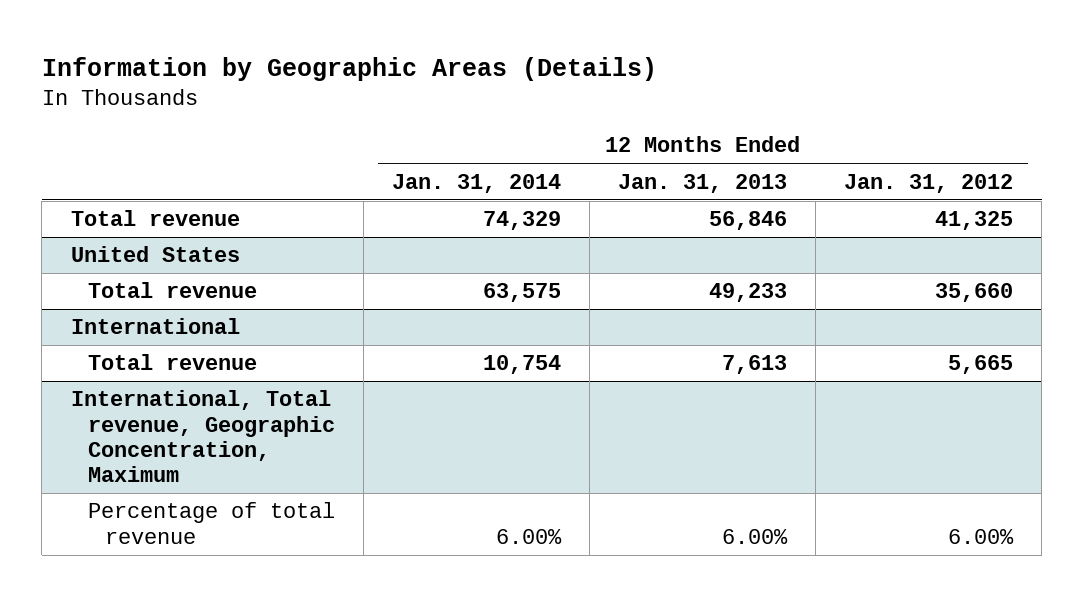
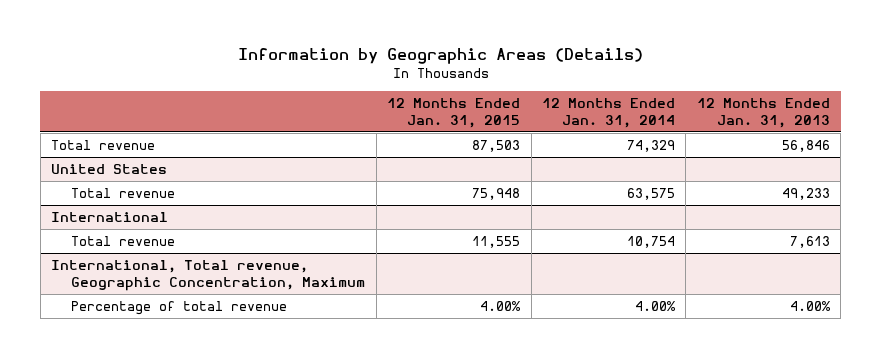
[844,173,1014,193] Jan. 31, 2012 -> none
none -> [387,98,521,128] 12 Months Ended Jan. 31, 2015
[495,528,562,544] 6.00% -> [634,301,676,312] 4.00%
[722,528,789,544] 6.00% -> [789,301,831,312] 4.00%

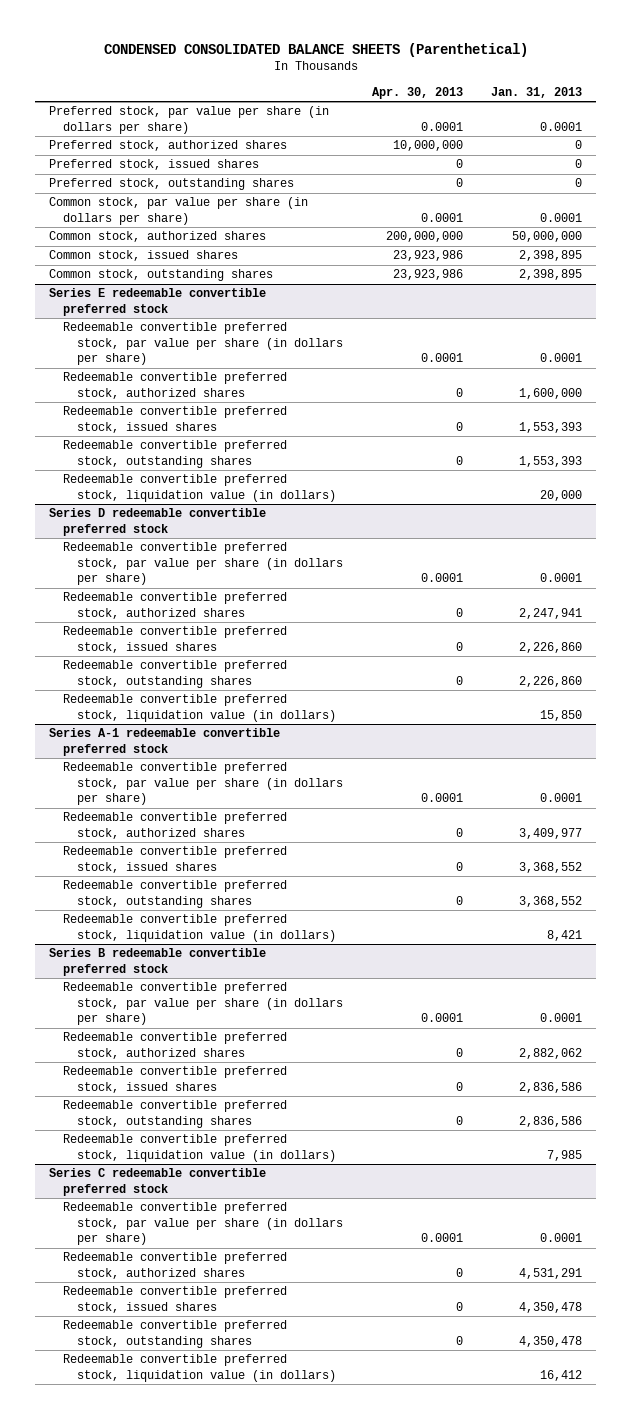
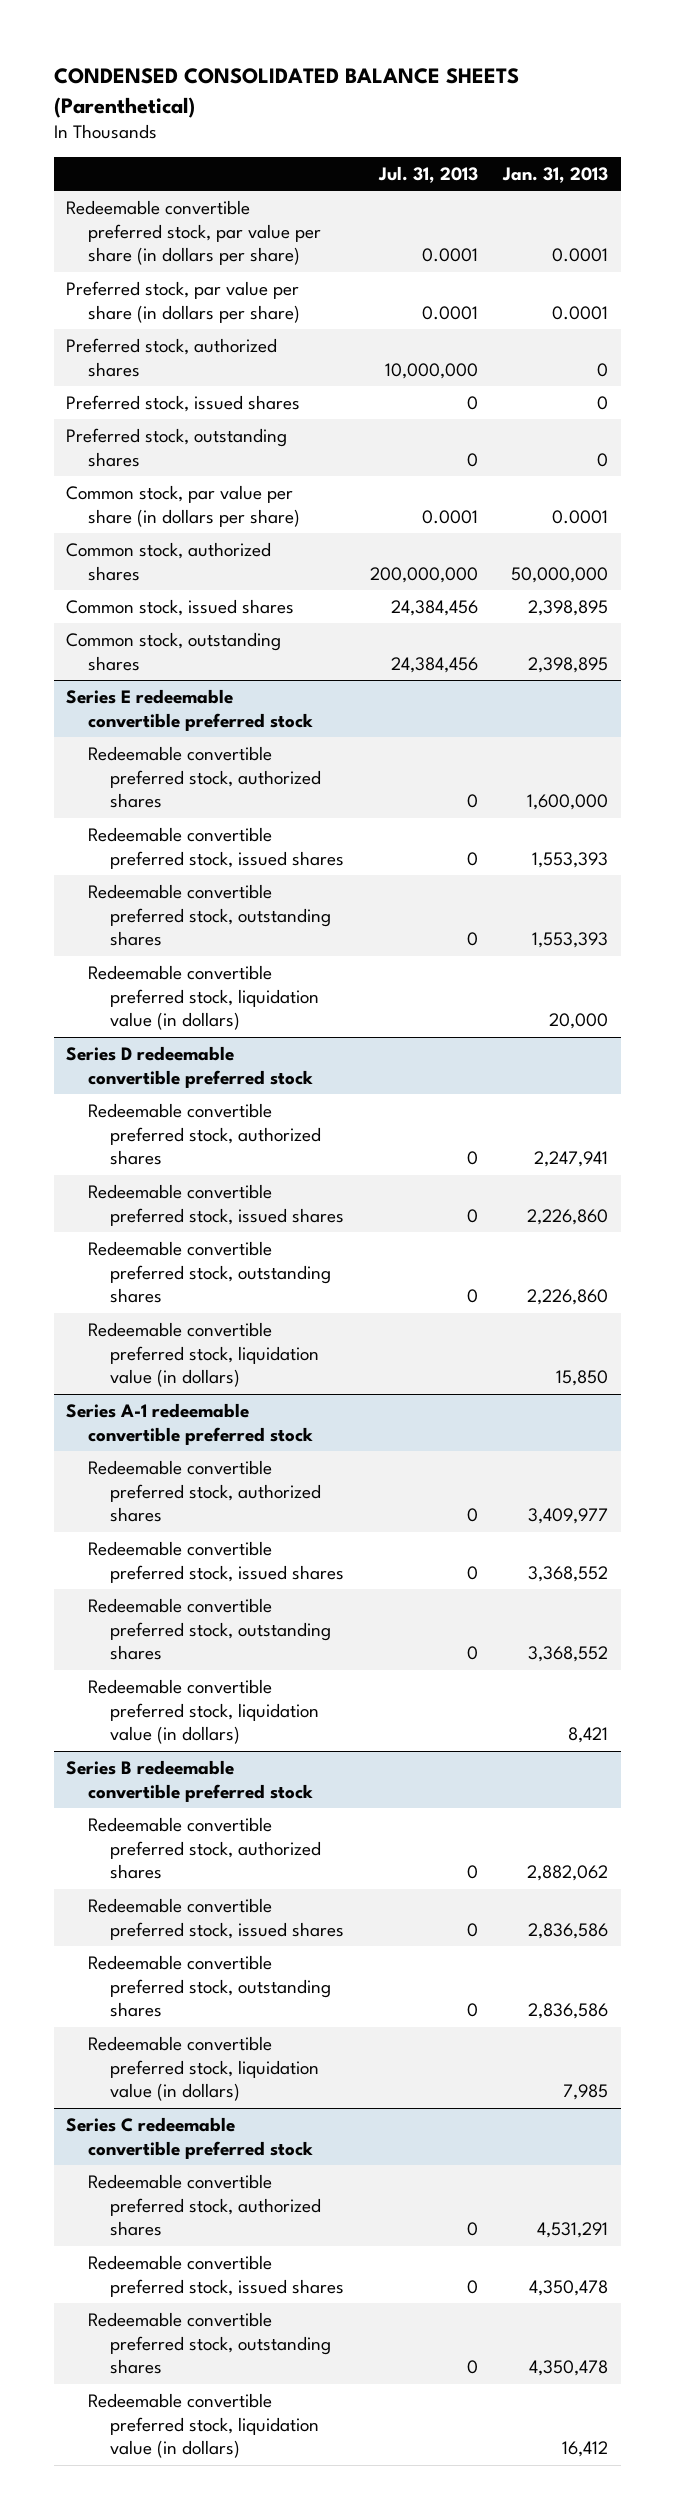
[371,86,463,99] Apr. 30, 2013 -> none
none -> [377,166,478,184] Jul. 31, 2013
none -> [66,199,322,266] Redeemable convertible preferred stock, par value per share (in dollars per share)
[63,322,344,366] Redeemable convertible preferred stock, par value per share (in dollars per share) -> none
[63,542,344,586] Redeemable convertible preferred stock, par value per share (in dollars per share) -> none
[63,762,344,806] Redeemable convertible preferred stock, par value per share (in dollars per share) -> none
[63,982,344,1026] Redeemable convertible preferred stock, par value per share (in dollars per share) -> none
[63,1202,344,1246] Redeemable convertible preferred stock, par value per share (in dollars per share) -> none

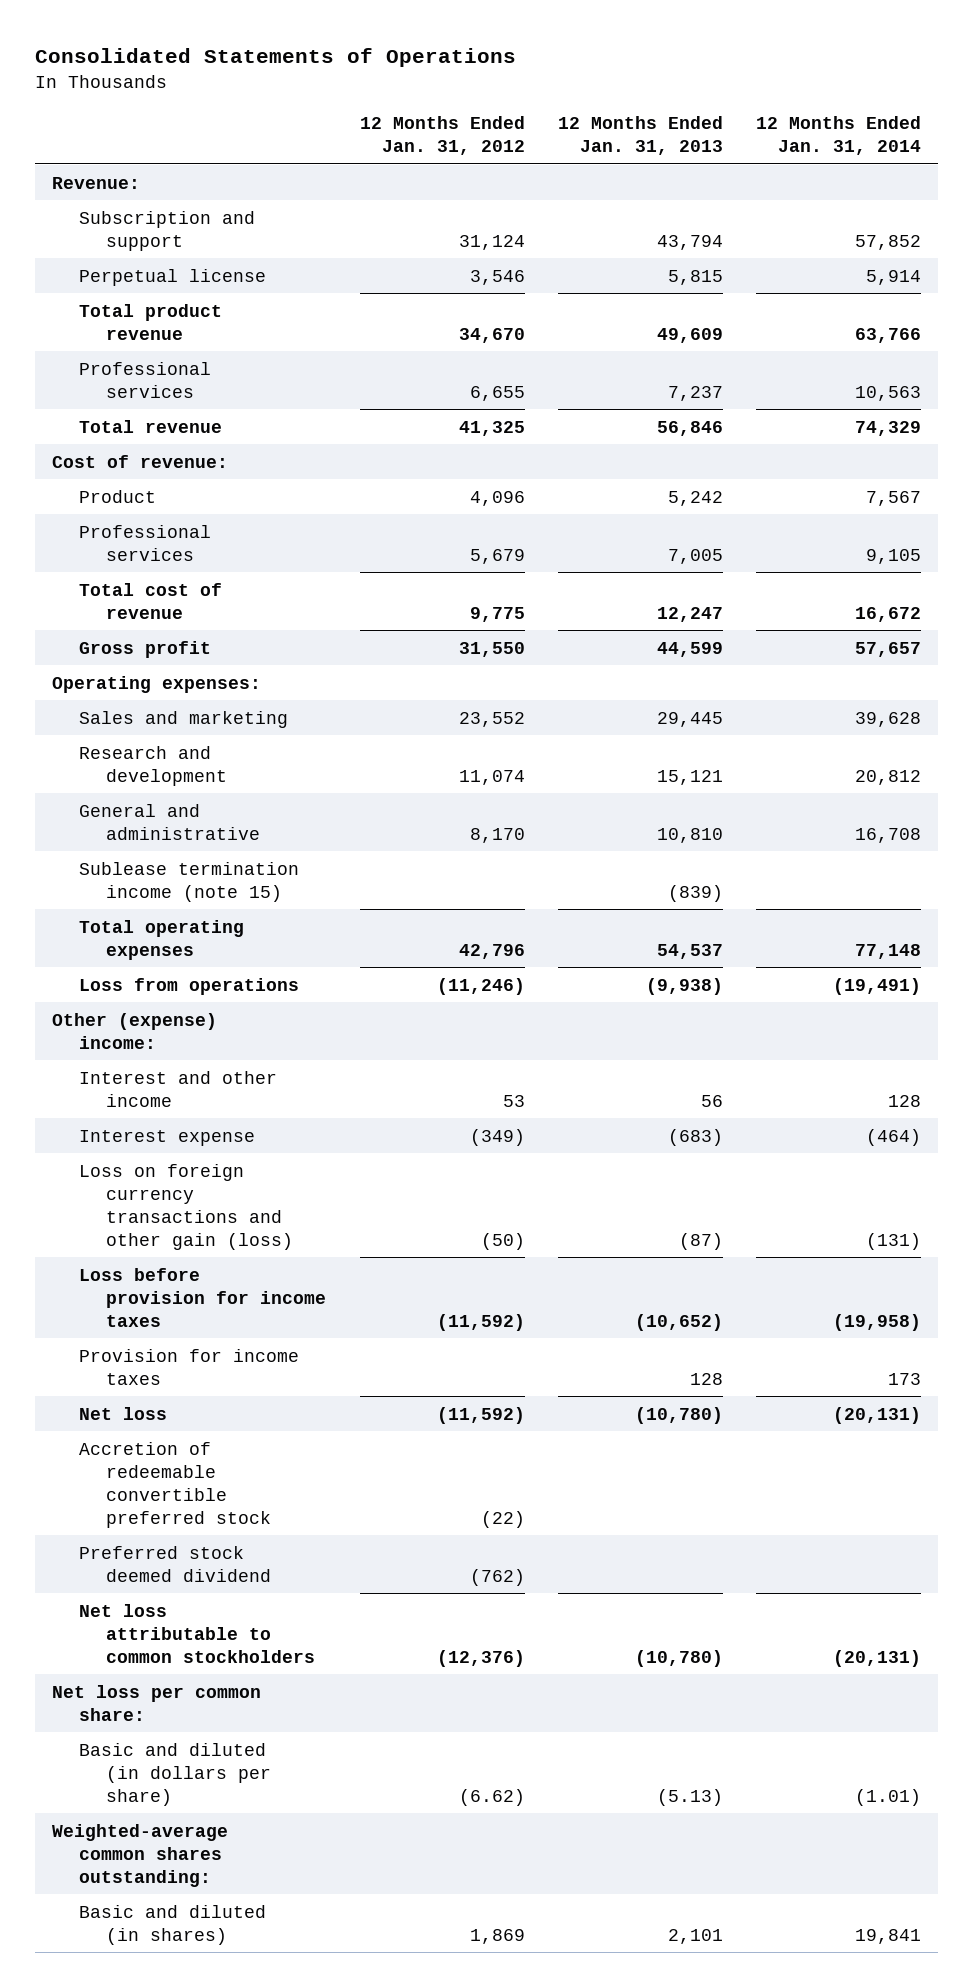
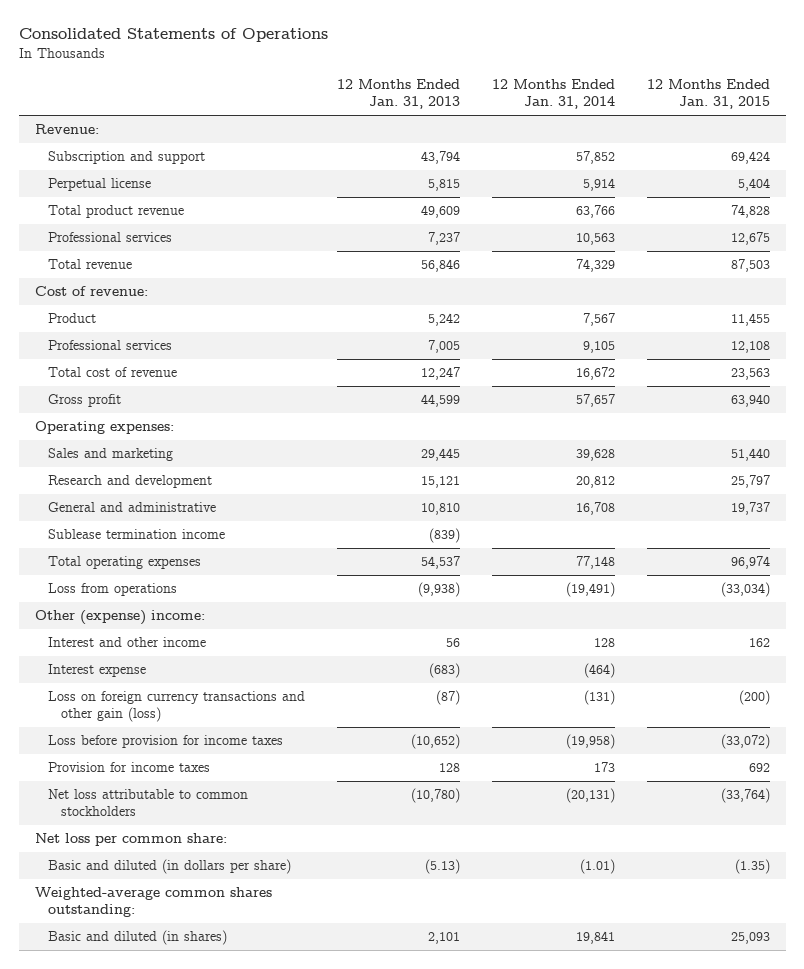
[359,116,525,156] 12 Months Ended Jan. 31, 2012 -> none
none -> [646,79,770,110] 12 Months Ended Jan. 31, 2015
[79,861,300,902] Sublease termination income (note 15) -> [47,529,225,540] Sublease termination income
[79,1406,168,1420] Net loss -> none
[79,1441,272,1528] Accretion of redeemable convertible preferred stock -> none
[79,1545,272,1582] Preferred stock deemed dividend -> none

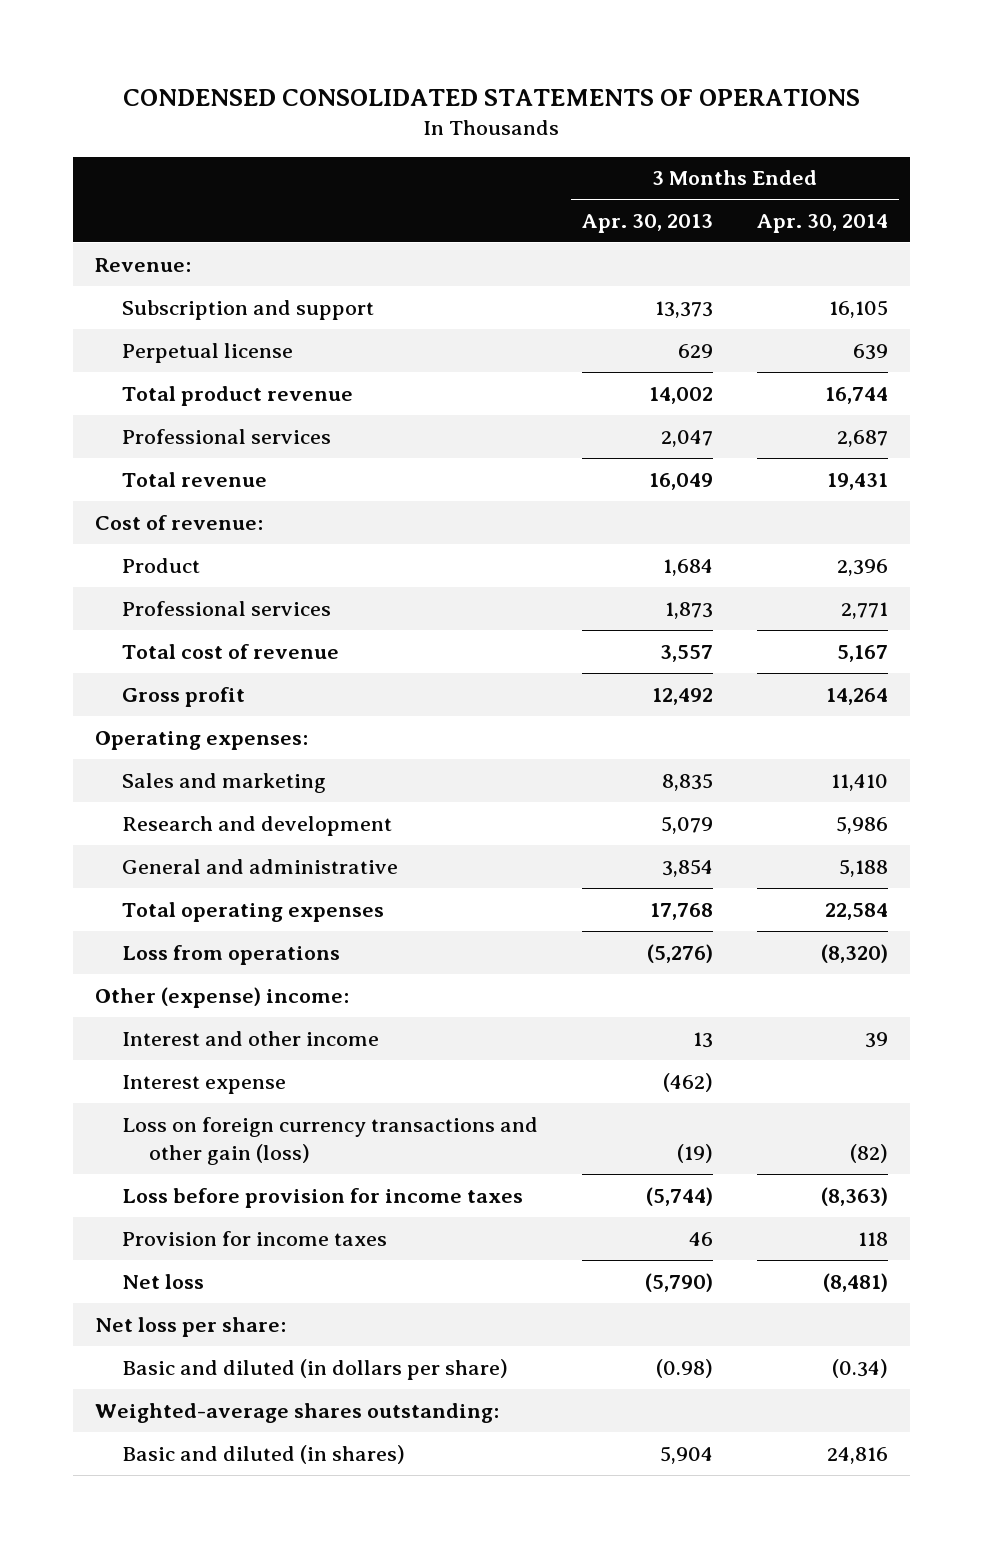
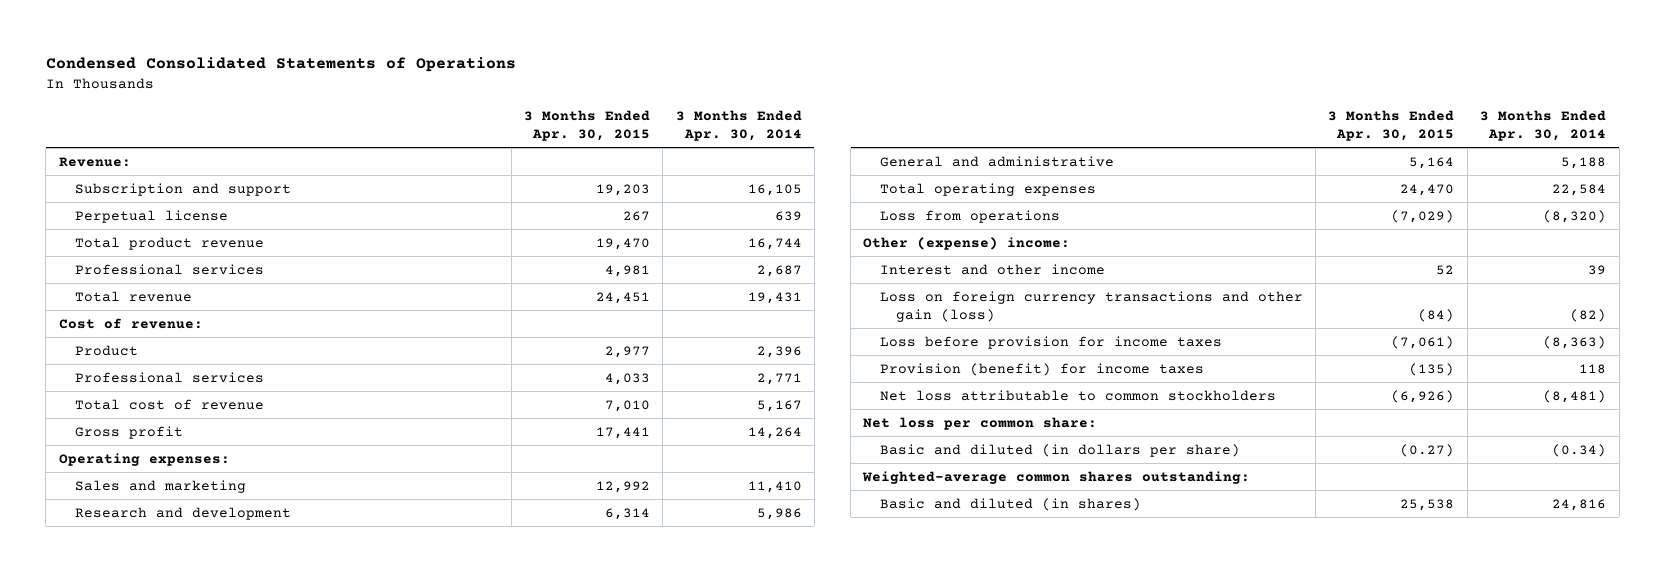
[123,89,861,107] CONDENSED CONSOLIDATED STATEMENTS OF OPERATIONS -> [45,57,516,73] Condensed Consolidated Statements of Operations
[581,214,713,234] Apr. 30, 2013 -> none
none -> [523,110,650,141] 3 Months Ended Apr. 30, 2015
[121,1074,286,1094] Interest expense -> none
[121,1230,387,1246] Provision for income taxes -> [879,362,1204,376] Provision (benefit) for income taxes
[121,1273,204,1289] Net loss -> [879,389,1276,401] Net loss attributable to common stockholders
[94,1316,286,1337] Net loss per share: -> [863,416,1098,430] Net loss per common share:
[94,1402,499,1423] Weighted-average shares outstanding: -> [862,470,1251,484] Weighted-average common shares outstanding:

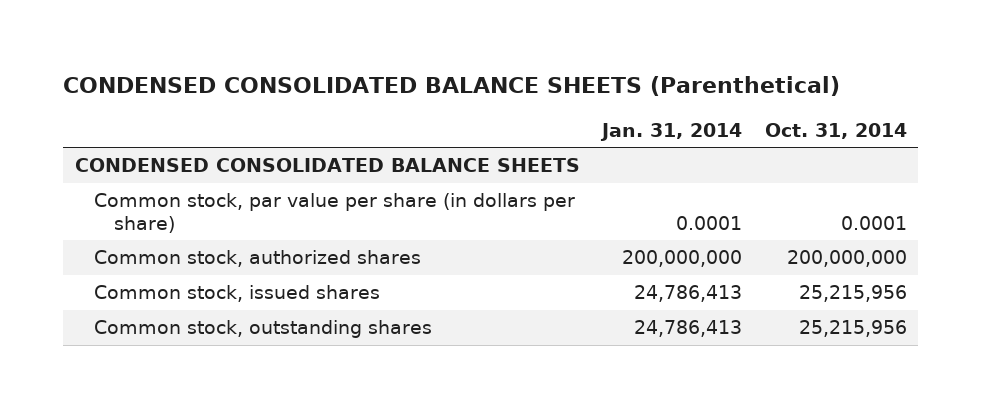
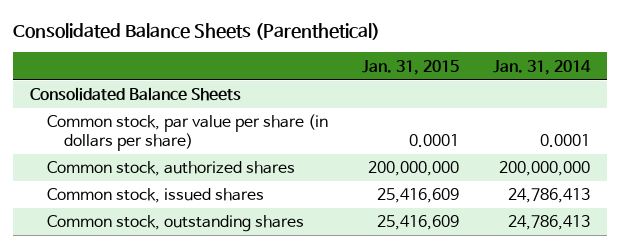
[63,76,841,97] CONDENSED CONSOLIDATED BALANCE SHEETS (Parenthetical) -> [12,22,380,40] Consolidated Balance Sheets (Parenthetical)
[764,122,907,139] Oct. 31, 2014 -> none
none -> [361,59,459,75] Jan. 31, 2015
[74,158,580,173] CONDENSED CONSOLIDATED BALANCE SHEETS -> [29,87,241,102] Consolidated Balance Sheets

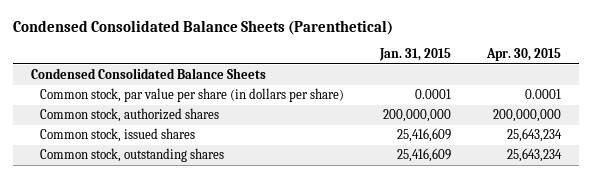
[12,22,380,40] Consolidated Balance Sheets (Parenthetical) -> [12,19,393,35] Condensed Consolidated Balance Sheets (Parenthetical)
[493,59,592,75] Jan. 31, 2014 -> none
none -> [485,48,561,62] Apr. 30, 2015
[29,87,241,102] Consolidated Balance Sheets -> [30,68,266,80] Condensed Consolidated Balance Sheets

